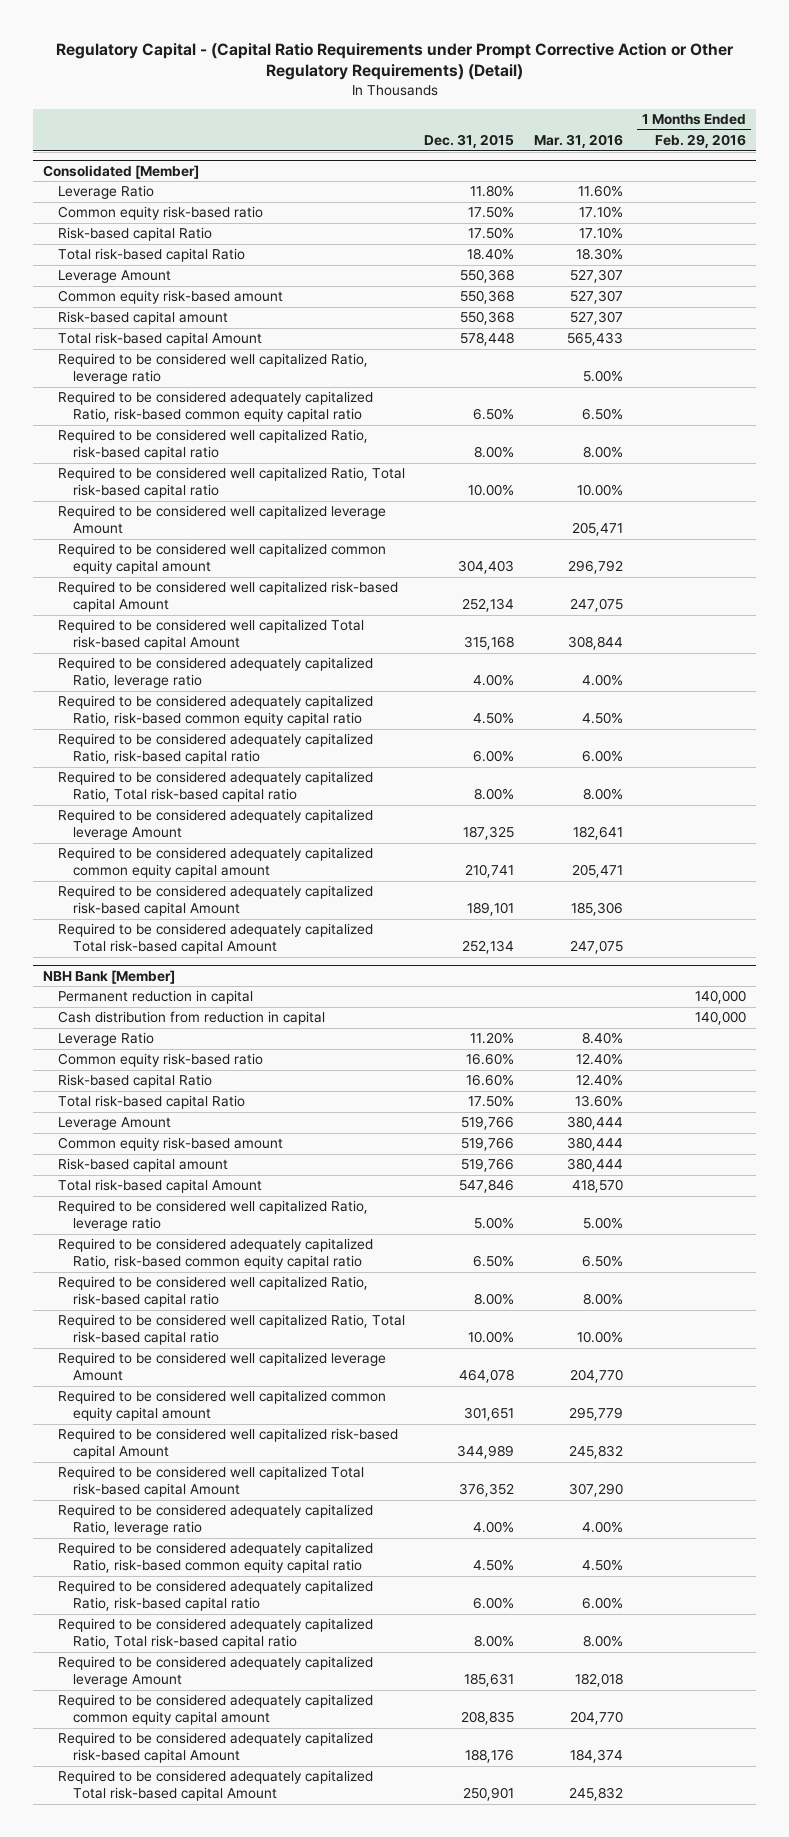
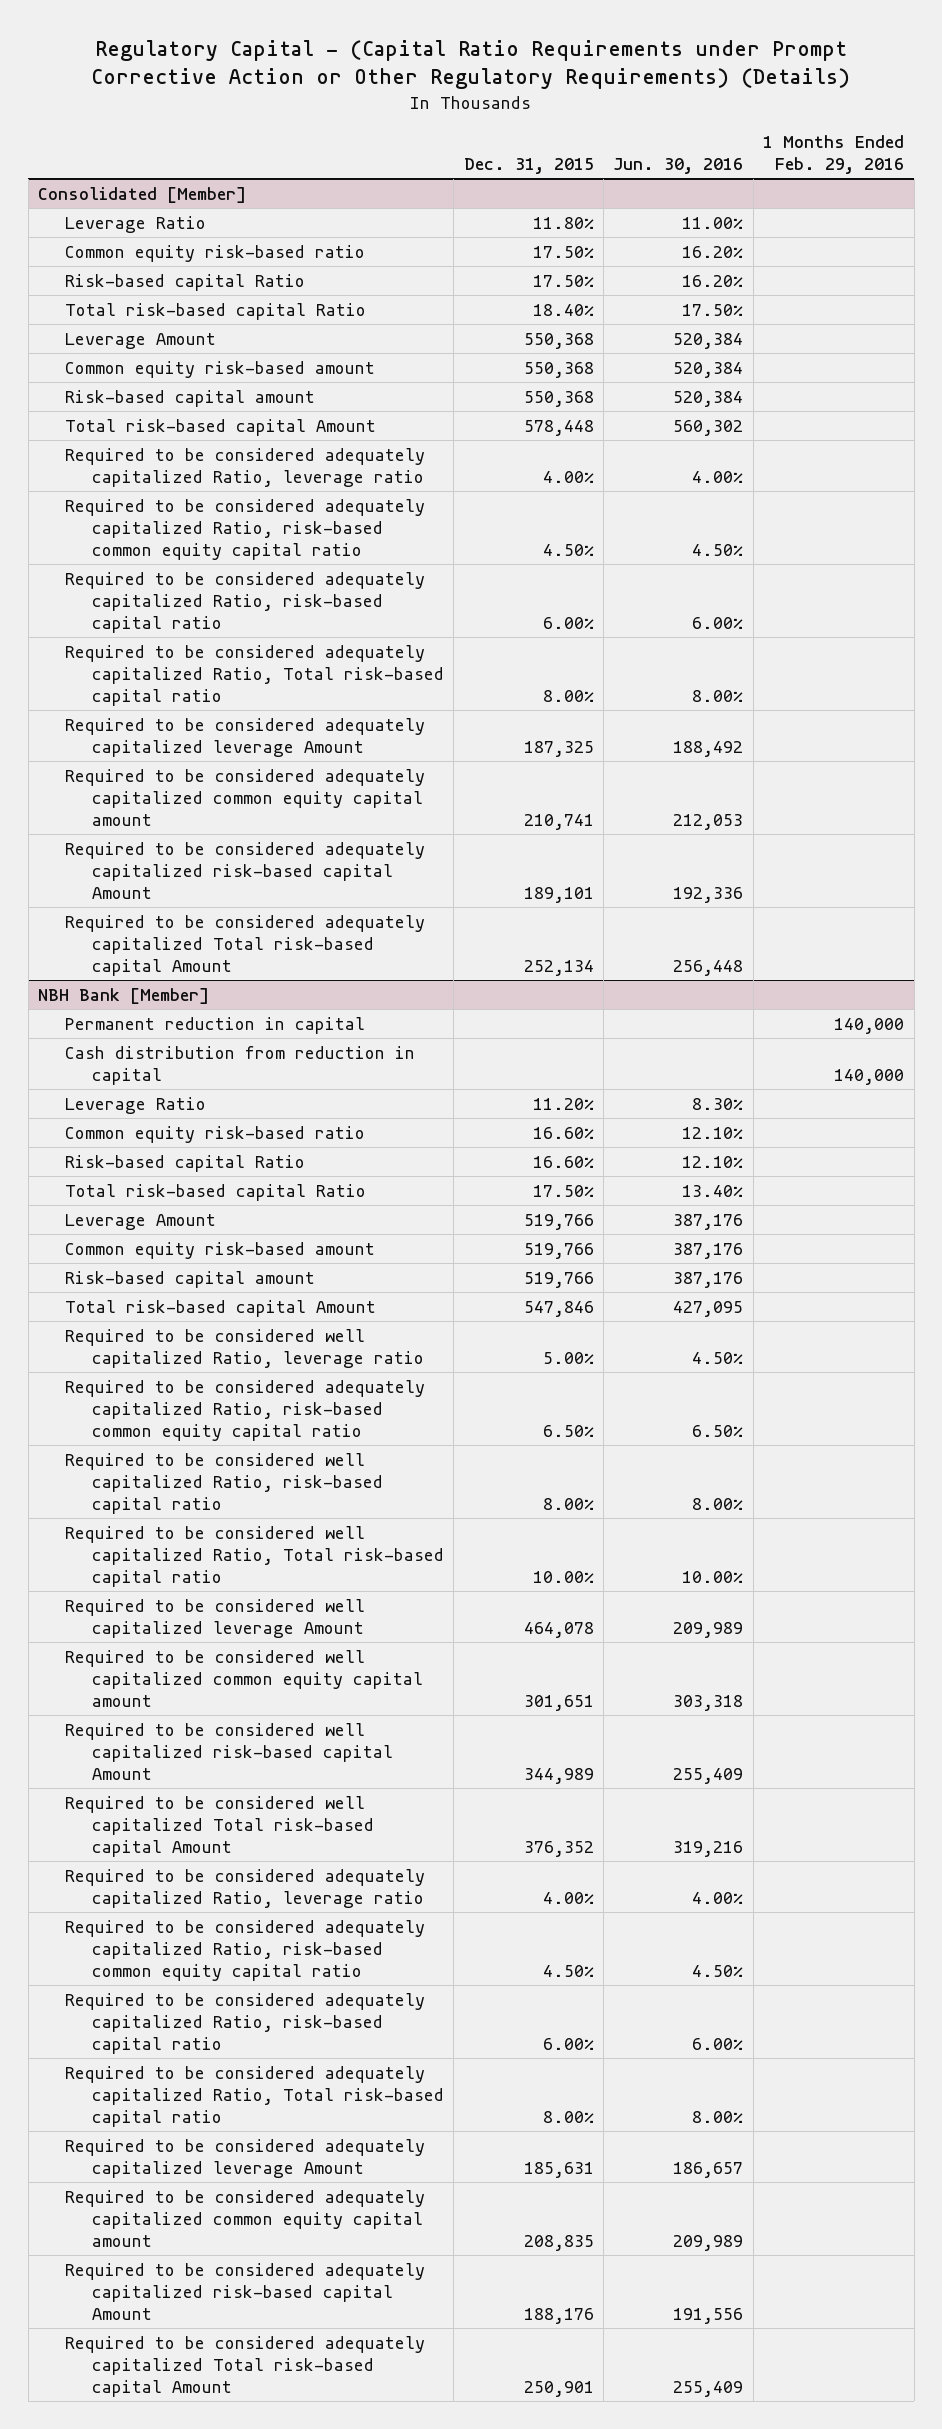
[55,42,734,81] Regulatory Capital - (Capital Ratio Requirements under Prompt Corrective Action or Other Regulatory Requirements) (Detail) -> [91,40,851,90] Regulatory Capital - (Capital Ratio Requirements under Prompt Corrective Action or Other Regulatory Requirements) (Details)
[533,133,623,148] Mar. 31, 2016 -> none
none -> [613,157,744,174] Jun. 30, 2016
[57,353,368,385] Required to be considered well capitalized Ratio, leverage ratio -> none
[57,391,373,423] Required to be considered adequately capitalized Ratio, risk-based common equity capital ratio -> none
[57,429,368,461] Required to be considered well capitalized Ratio, risk-based capital ratio -> none
[57,467,405,499] Required to be considered well capitalized Ratio, Total risk-based capital ratio -> none
[57,505,386,535] Required to be considered well capitalized leverage Amount -> none
[57,543,386,575] Required to be considered well capitalized common equity capital amount -> none
[57,581,398,613] Required to be considered well capitalized risk-based capital Amount -> none
[57,619,364,651] Required to be considered well capitalized Total risk-based capital Amount -> none

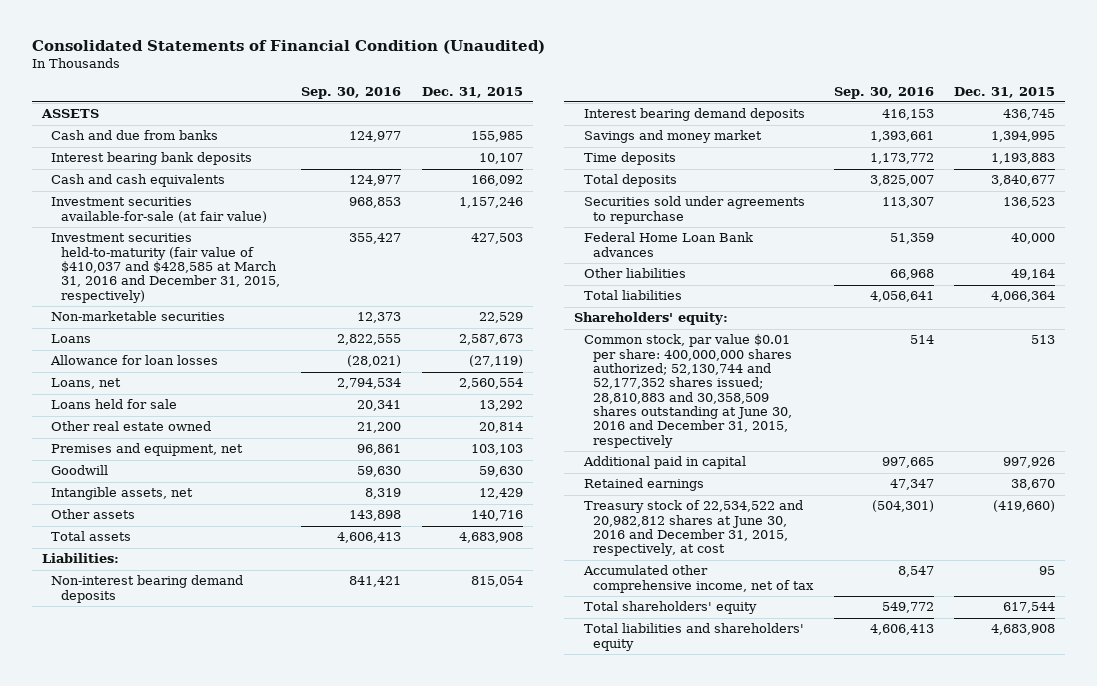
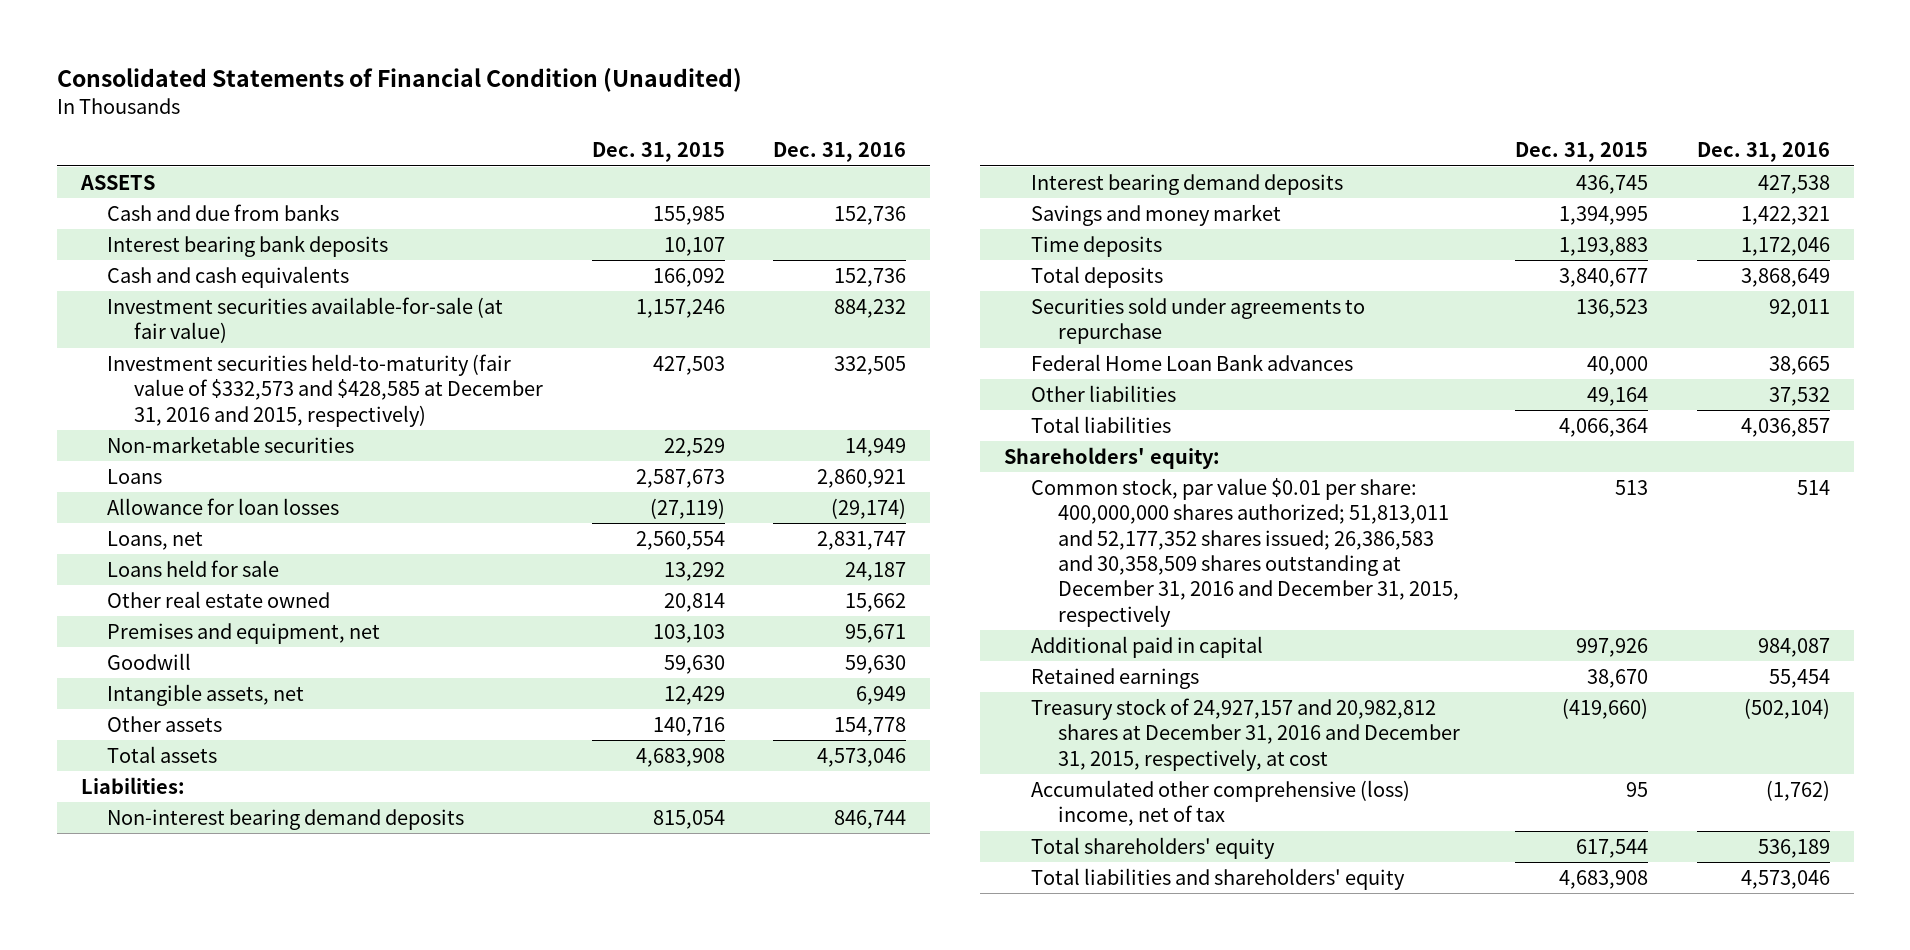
[301,86,402,99] Sep. 30, 2016 -> none
none -> [773,142,907,163] Dec. 31, 2016
[51,233,280,303] Investment securities held-to-maturity (fair value of $410,037 and $428,585 at March 31, 2016 and December 31, 2015, respectively) -> [107,353,544,427] Investment securities held-to-maturity (fair value of $332,573 and $428,585 at December 31, 2016 and 2015, respectively)
[583,334,793,448] Common stock, par value $0.01 per share: 400,000,000 shares authorized; 52,130,744 and 52,177,352 shares issued; 28,810,883 and 30,358,509 shares outstanding at June 30, 2016 and December 31, 2015, respectively -> [1030,477,1459,627] Common stock, par value $0.01 per share: 400,000,000 shares authorized; 51,813,011 and 52,177,352 shares issued; 26,386,583 and 30,358,509 shares outstanding at December 31, 2016 and December 31, 2015, respectively
[583,500,803,557] Treasury stock of 22,534,522 and 20,982,812 shares at June 30, 2016 and December 31, 2015, respectively, at cost -> [1030,697,1460,771] Treasury stock of 24,927,157 and 20,982,812 shares at December 31, 2016 and December 31, 2015, respectively, at cost
[582,565,815,593] Accumulated other comprehensive income, net of tax -> [1030,779,1410,827] Accumulated other comprehensive (loss) income, net of tax

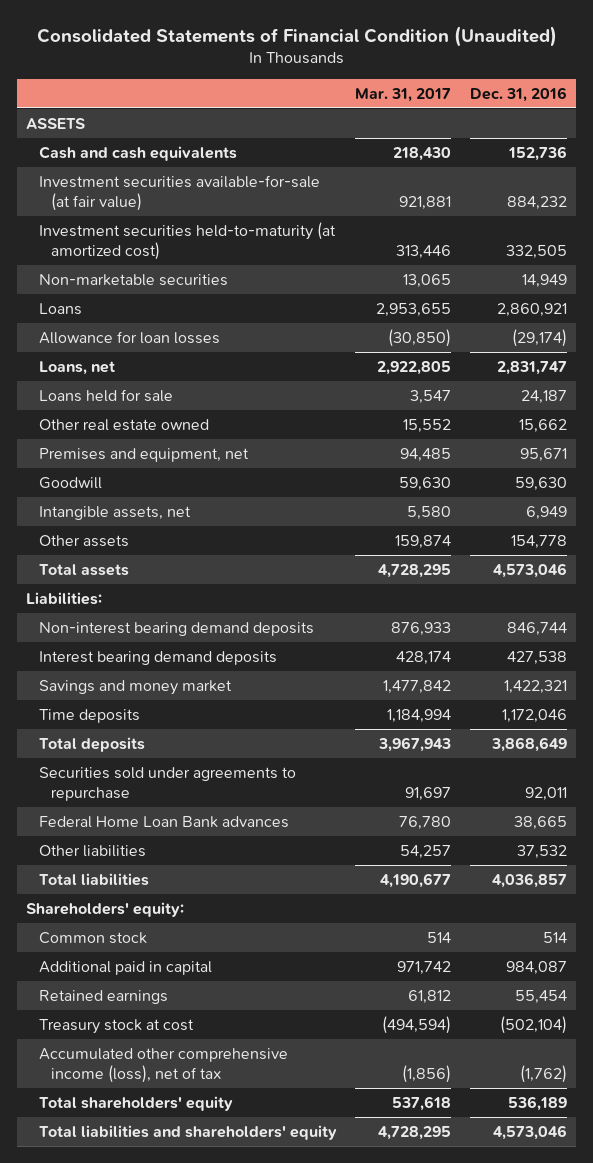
[591,142,725,163] Dec. 31, 2015 -> none
none -> [355,88,452,103] Mar. 31, 2017
[107,203,340,221] Cash and due from banks -> none
[107,234,389,257] Interest bearing bank deposits -> none
[107,353,544,427] Investment securities held-to-maturity (fair value of $332,573 and $428,585 at December 31, 2016 and 2015, respectively) -> [38,221,336,260] Investment securities held-to-maturity (at amortized cost)
[1030,477,1459,627] Common stock, par value $0.01 per share: 400,000,000 shares authorized; 51,813,011 and 52,177,352 shares issued; 26,386,583 and 30,358,509 shares outstanding at December 31, 2016 and December 31, 2015, respectively -> [38,931,147,944] Common stock
[1030,697,1460,771] Treasury stock of 24,927,157 and 20,982,812 shares at December 31, 2016 and December 31, 2015, respectively, at cost -> [38,1018,194,1034] Treasury stock at cost
[1030,779,1410,827] Accumulated other comprehensive (loss) income, net of tax -> [38,1047,288,1083] Accumulated other comprehensive income (loss), net of tax

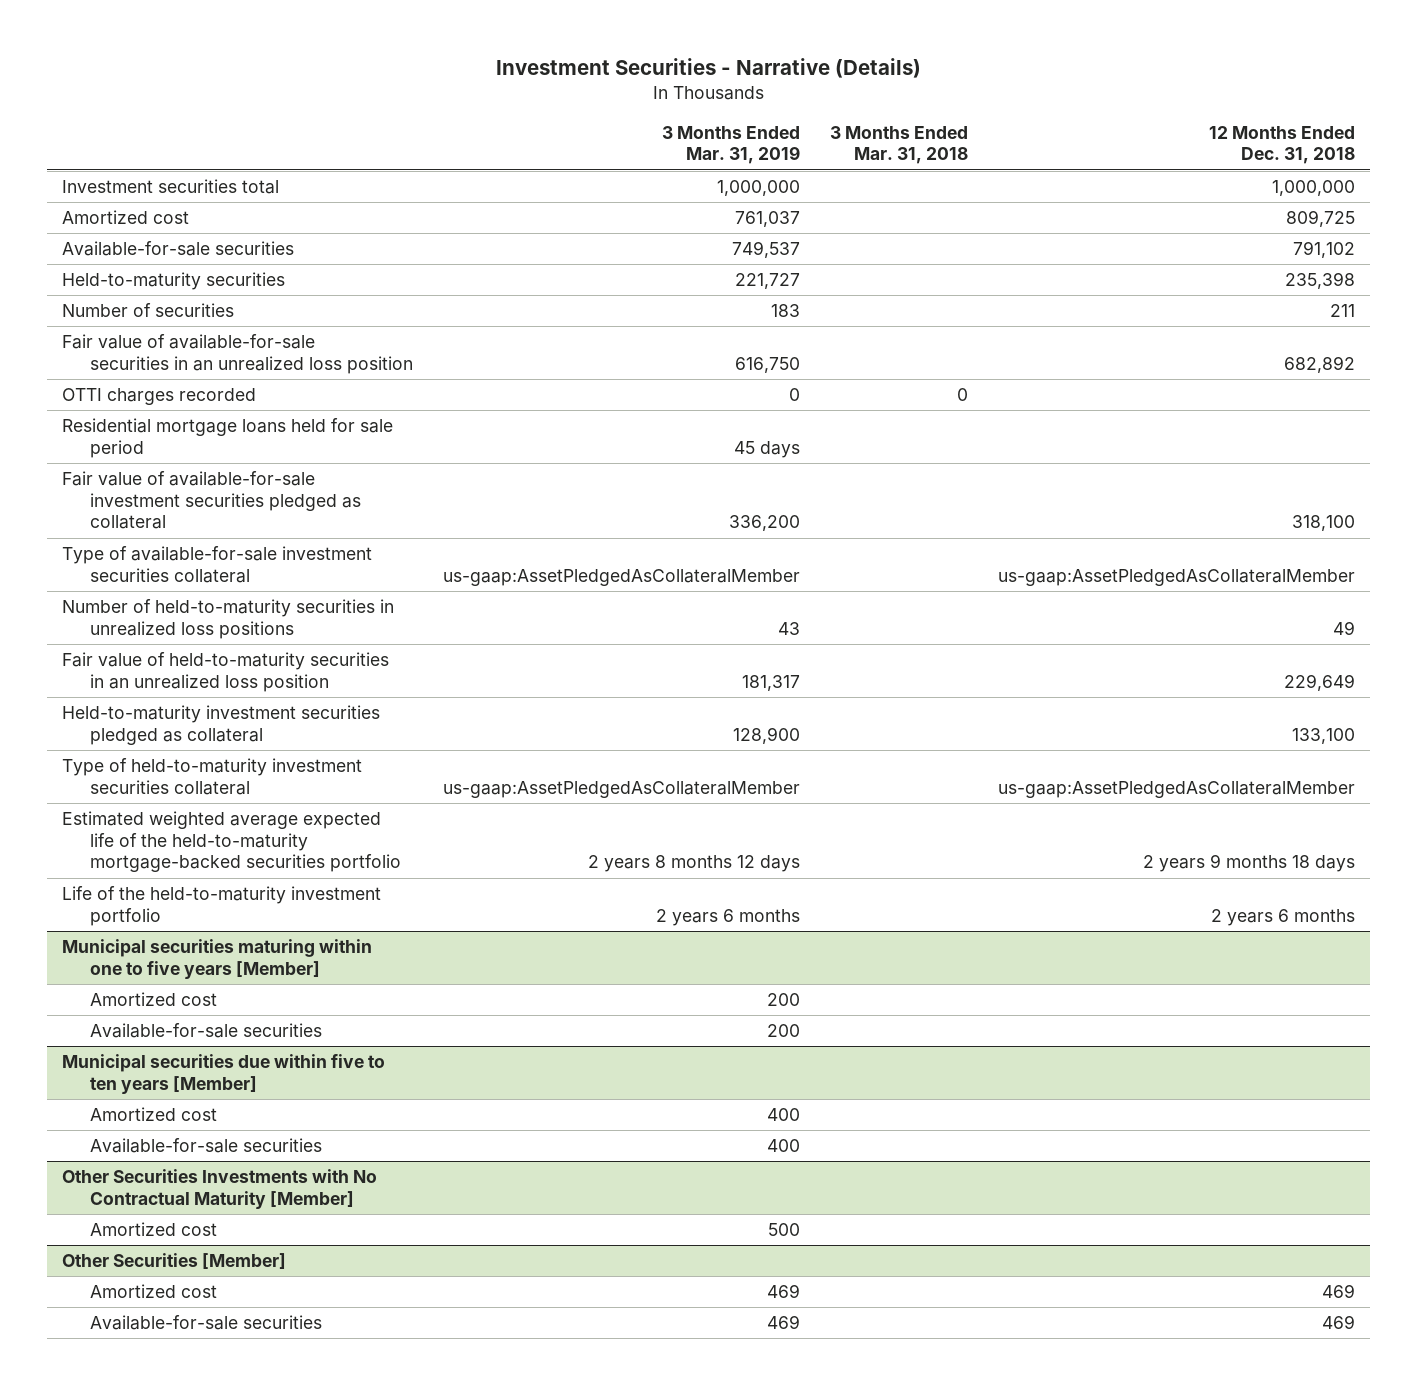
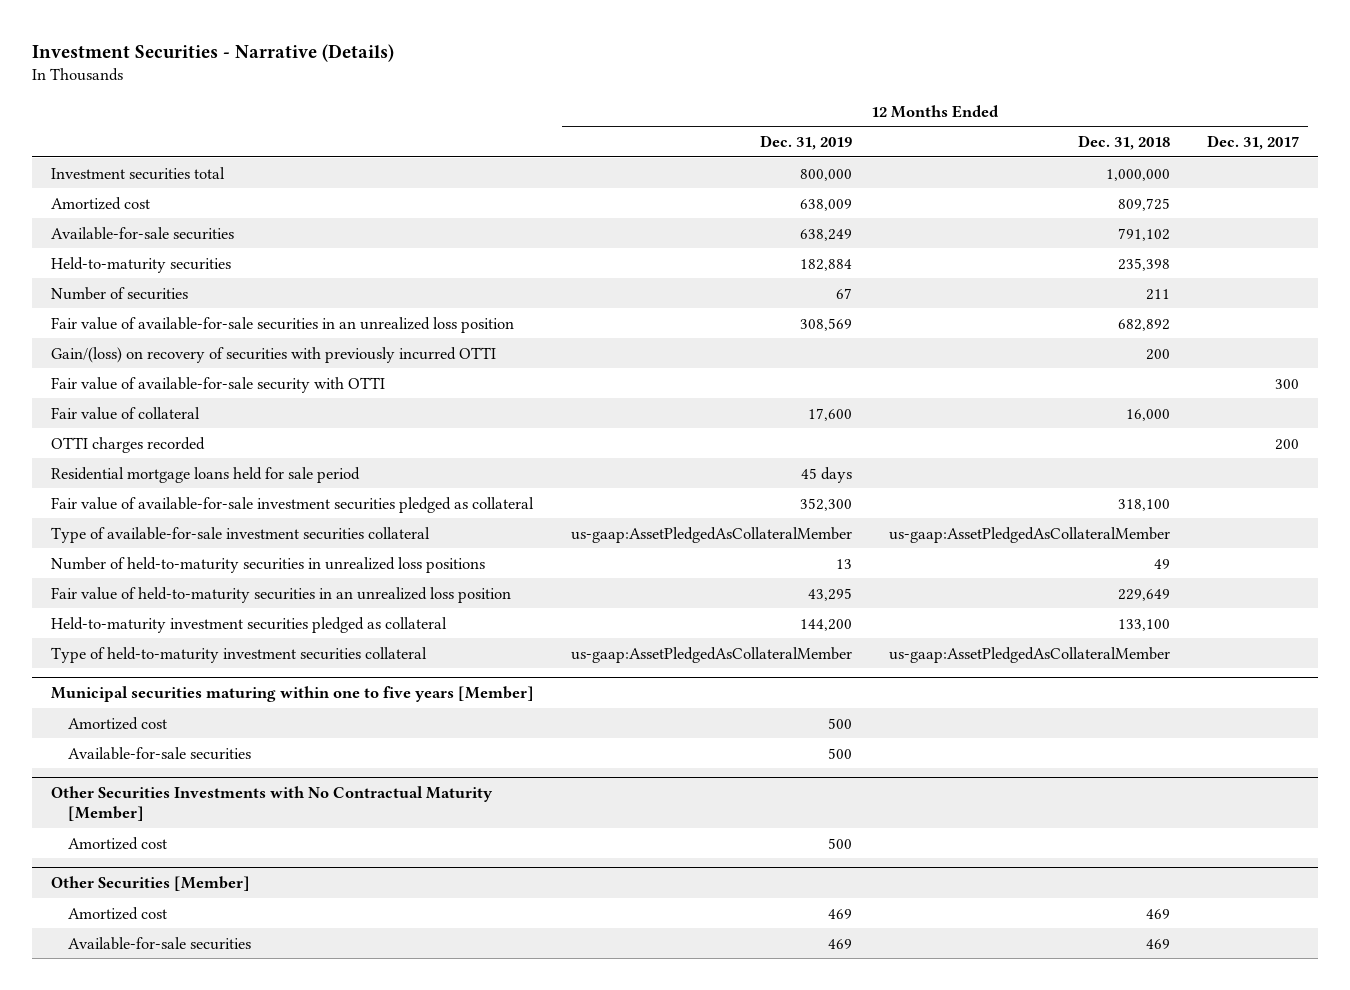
[661,125,800,165] 3 Months Ended Mar. 31, 2019 -> none
[829,125,968,165] 3 Months Ended Mar. 31, 2018 -> none
none -> [759,134,852,150] Dec. 31, 2019
none -> [1207,134,1300,150] Dec. 31, 2017
none -> [50,346,496,363] Gain/(loss) on recovery of securities with previously incurred OTTI
none -> [50,376,385,393] Fair value of available-for-sale security with OTTI
none -> [50,406,200,420] Fair value of collateral
[62,811,401,873] Estimated weighted average expected life of the held-to-maturity mortgage-backed securities portfolio -> none
[62,886,382,926] Life of the held-to-maturity investment portfolio -> none
[62,1054,386,1094] Municipal securities due within five to ten years [Member] -> none
[89,1107,217,1122] Amortized cost -> none
[89,1138,322,1154] Available-for-sale securities -> none

